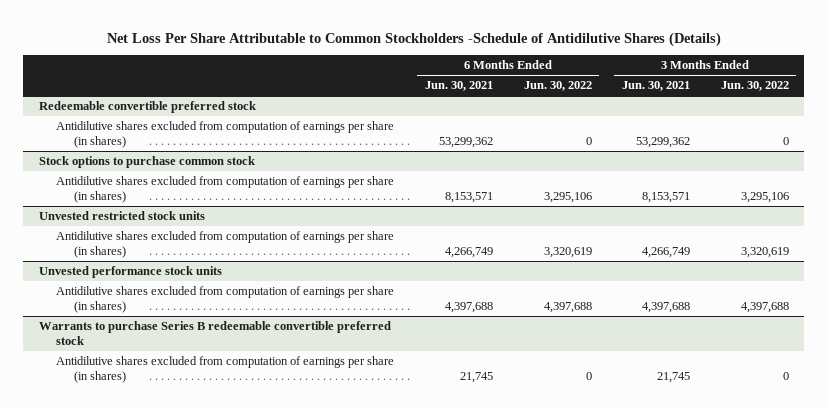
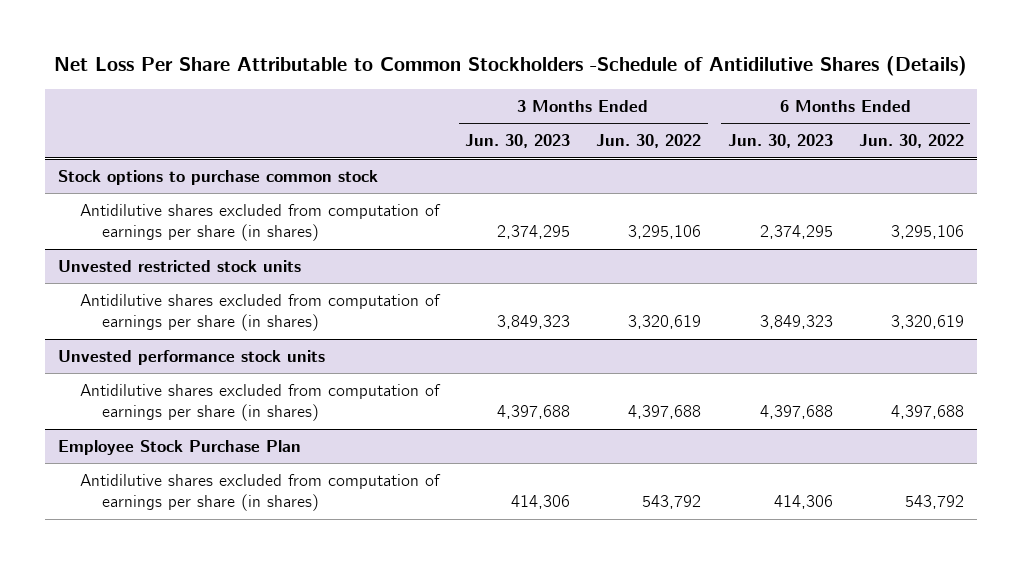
[424,81,493,92] Jun. 30, 2021 -> none
[622,81,691,92] Jun. 30, 2021 -> none
none -> [465,134,571,149] Jun. 30, 2023
none -> [727,134,833,149] Jun. 30, 2023
[38,101,256,114] Redeemable convertible preferred stock -> none
[56,121,395,149] Antidilutive shares excluded from computation of earnings per share (in shares) -> none
[38,321,391,346] Warrants to purchase Series B redeemable convertible preferred stock -> none
none -> [57,440,301,456] Employee Stock Purchase Plan
[585,372,592,381] 0 -> [904,495,964,510] 543,792
[782,372,789,381] 0 -> [642,495,702,510] 543,792

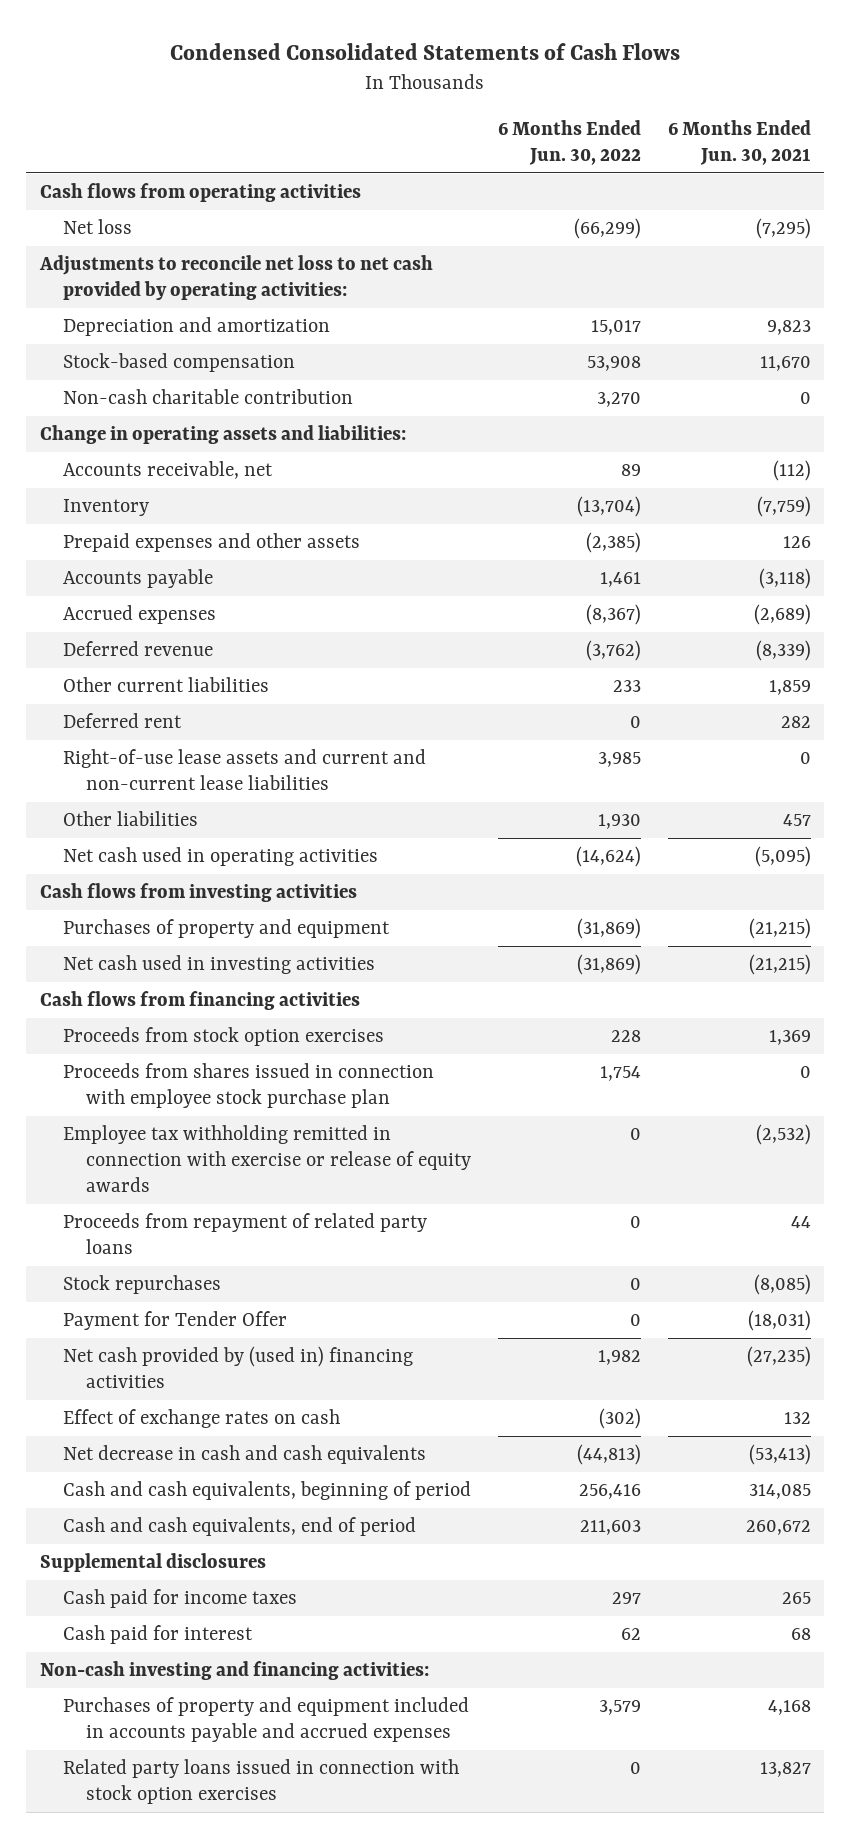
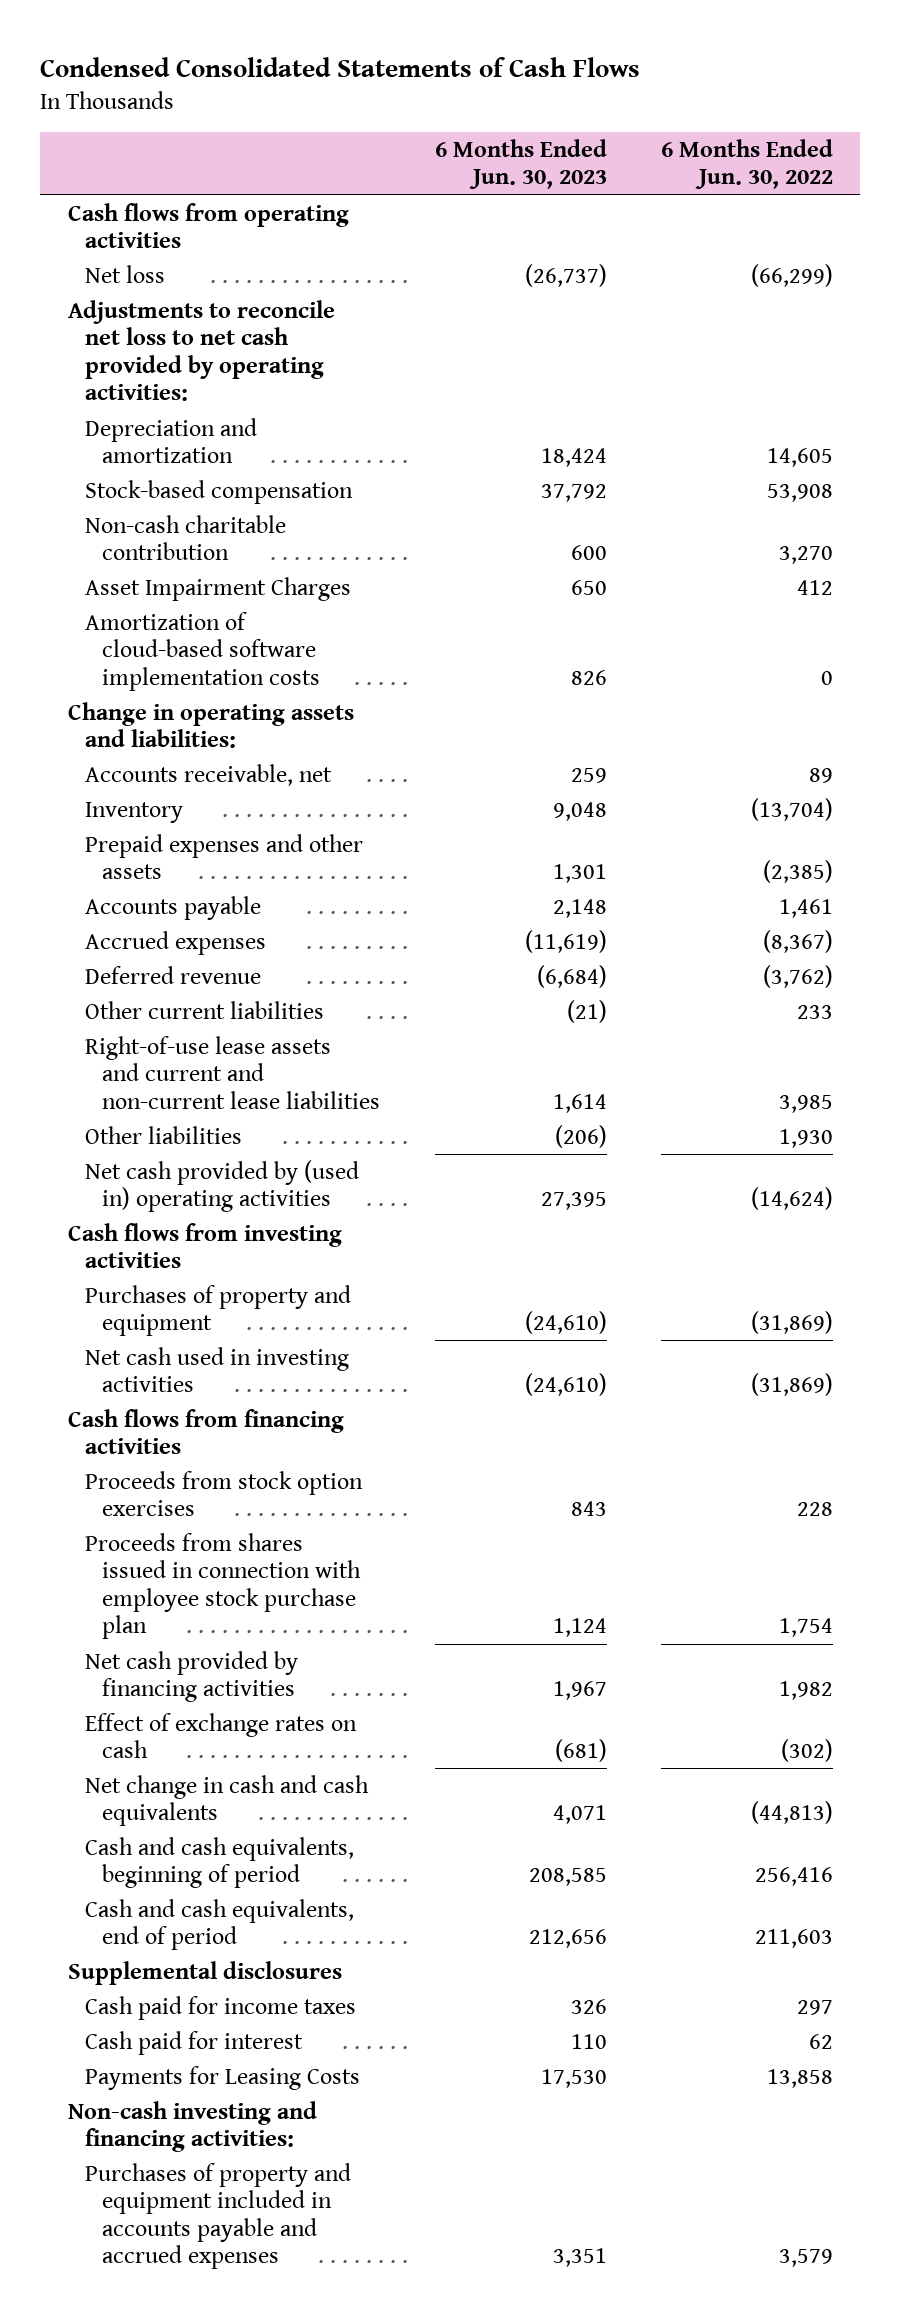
[667,120,811,166] 6 Months Ended Jun. 30, 2021 -> none
none -> [434,138,607,190] 6 Months Ended Jun. 30, 2023
[590,320,641,336] 15,017 -> [766,448,833,468] 14,605
none -> [84,576,351,601] Asset Impairment Charges
none -> [84,611,321,691] Amortization of cloud-based software implementation costs
[63,713,183,729] Deferred rent -> none
[63,847,379,867] Net cash used in operating activities -> [84,1159,359,1213] Net cash provided by (used in) operating activities
[63,1125,472,1193] Employee tax withholding remitted in connection with exercise or release of equity awards -> none
[63,1213,428,1255] Proceeds from repayment of related party loans -> none
[63,1275,222,1295] Stock repurchases -> none
[63,1311,288,1331] Payment for Tender Offer -> none
[63,1346,414,1389] Net cash provided by (used in) financing activities -> [84,1650,298,1703] Net cash provided by financing activities
[63,1445,427,1465] Net decrease in cash and cash equivalents -> [84,1774,369,1827] Net change in cash and cash equivalents
none -> [84,2065,360,2090] Payments for Leasing Costs
[63,1759,460,1805] Related party loans issued in connection with stock option exercises -> none

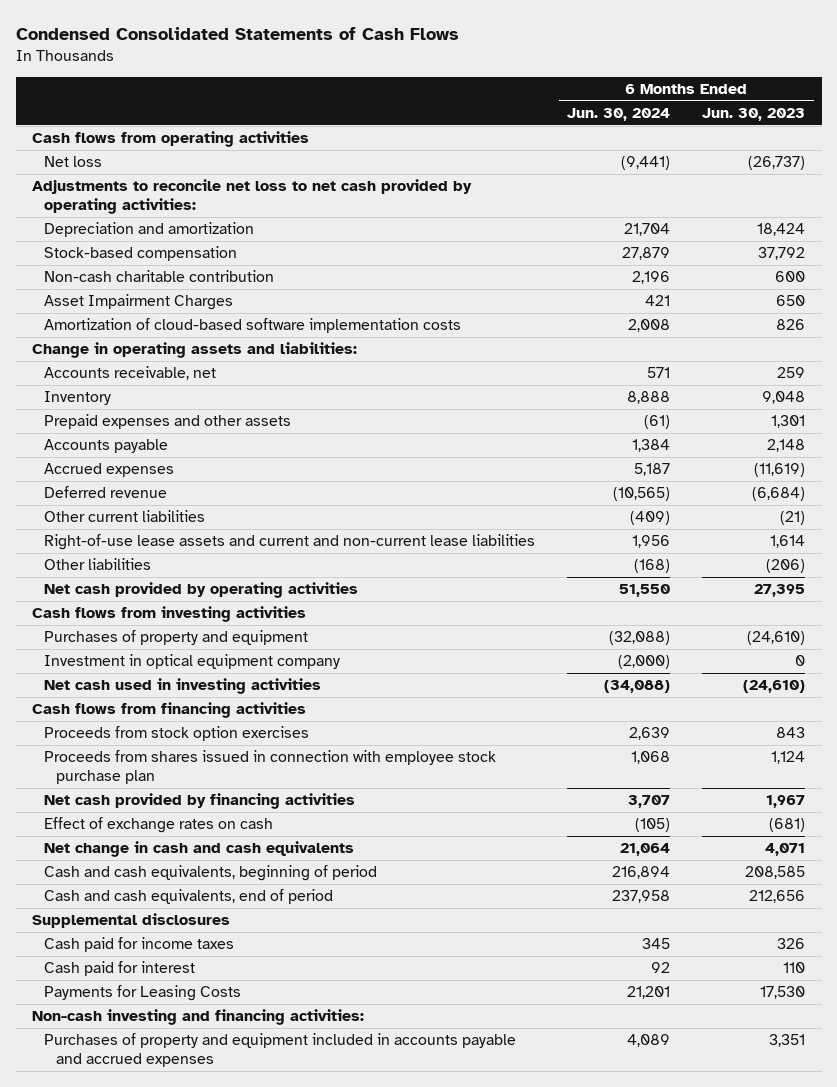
[660,138,833,190] 6 Months Ended Jun. 30, 2022 -> none
none -> [567,107,671,121] Jun. 30, 2024
[84,1159,359,1213] Net cash provided by (used in) operating activities -> [43,582,358,599] Net cash provided by operating activities
none -> [43,654,340,670] Investment in optical equipment company

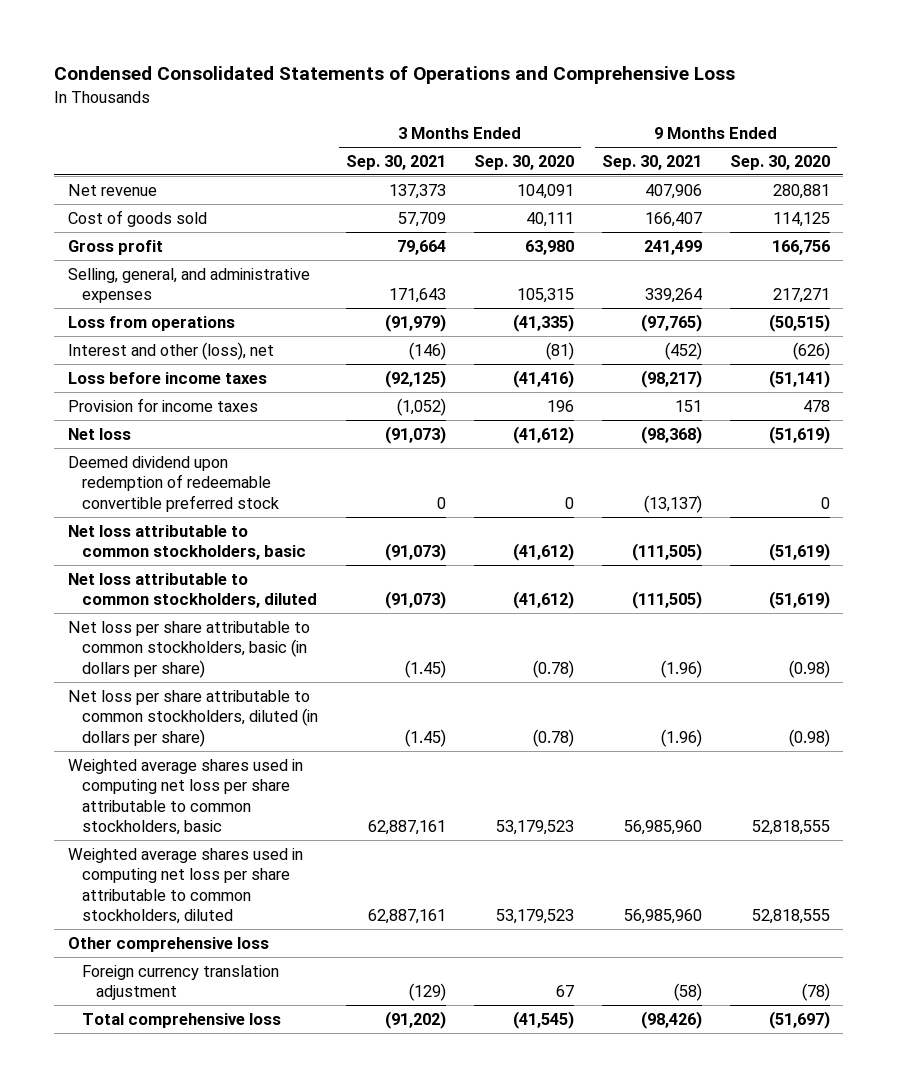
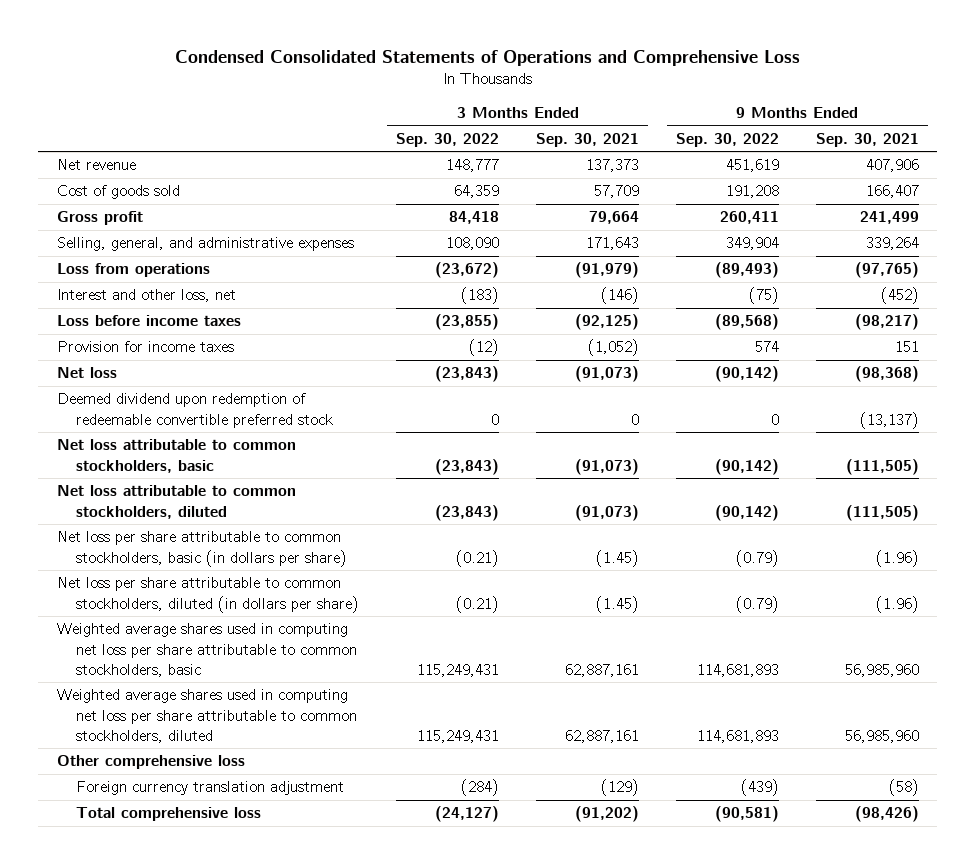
[473,154,574,170] Sep. 30, 2020 -> none
[729,154,830,170] Sep. 30, 2020 -> none
none -> [396,132,500,147] Sep. 30, 2022
none -> [675,132,779,147] Sep. 30, 2022
[68,341,275,360] Interest and other (loss), net -> [56,289,236,303] Interest and other loss, net

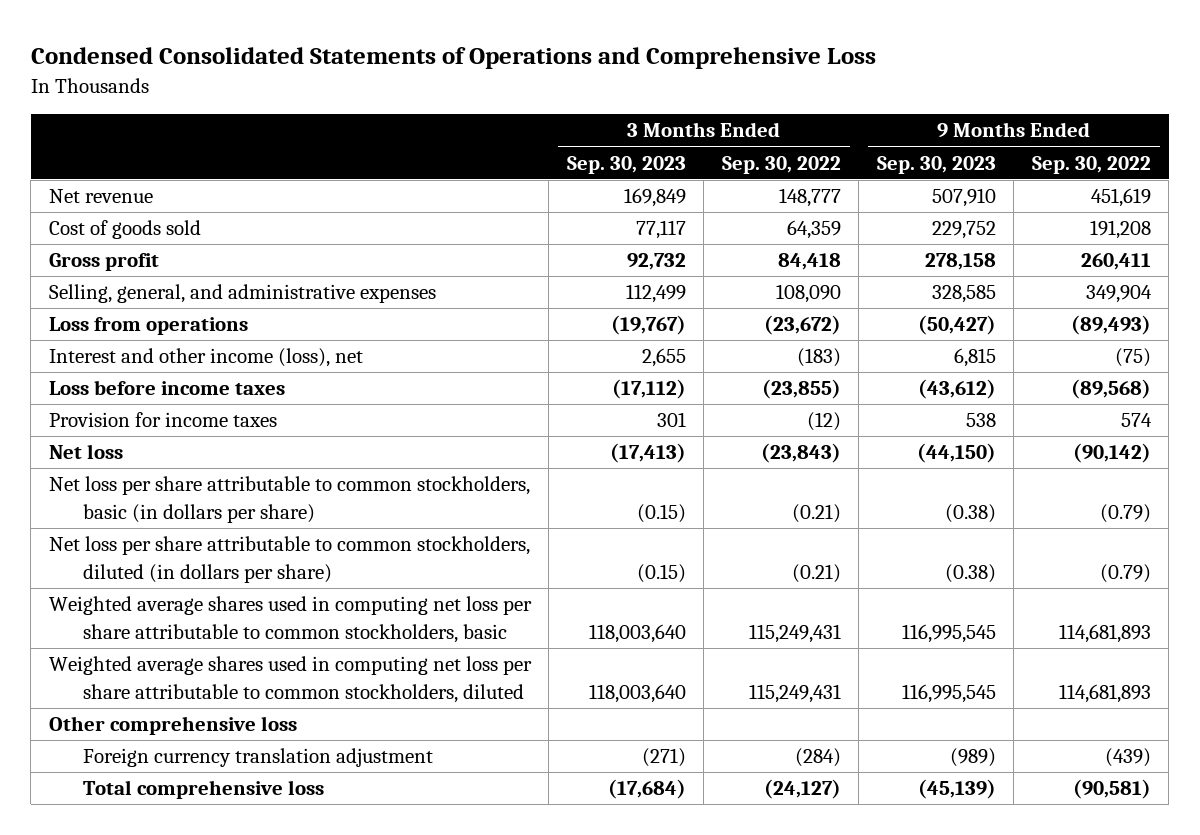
[535,132,639,147] Sep. 30, 2021 -> none
[815,132,919,147] Sep. 30, 2021 -> none
none -> [566,155,686,174] Sep. 30, 2023
none -> [876,155,996,174] Sep. 30, 2023
[56,289,236,303] Interest and other loss, net -> [48,348,363,368] Interest and other income (loss), net
[56,393,334,428] Deemed dividend upon redemption of redeemable convertible preferred stock -> none
[56,439,296,473] Net loss attributable to common stockholders, basic -> none
[56,485,296,519] Net loss attributable to common stockholders, diluted -> none

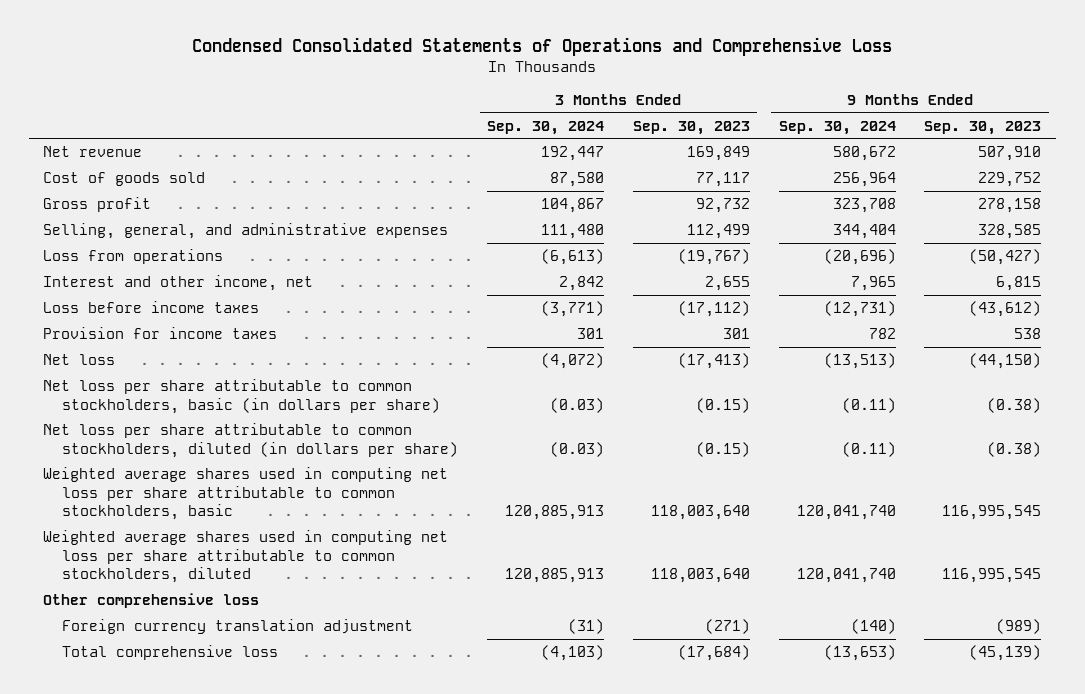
[721,155,841,174] Sep. 30, 2022 -> none
[1031,155,1151,174] Sep. 30, 2022 -> none
none -> [486,120,604,135] Sep. 30, 2024
none -> [778,120,896,135] Sep. 30, 2024
[48,348,363,368] Interest and other income (loss), net -> [43,275,314,292] Interest and other income, net

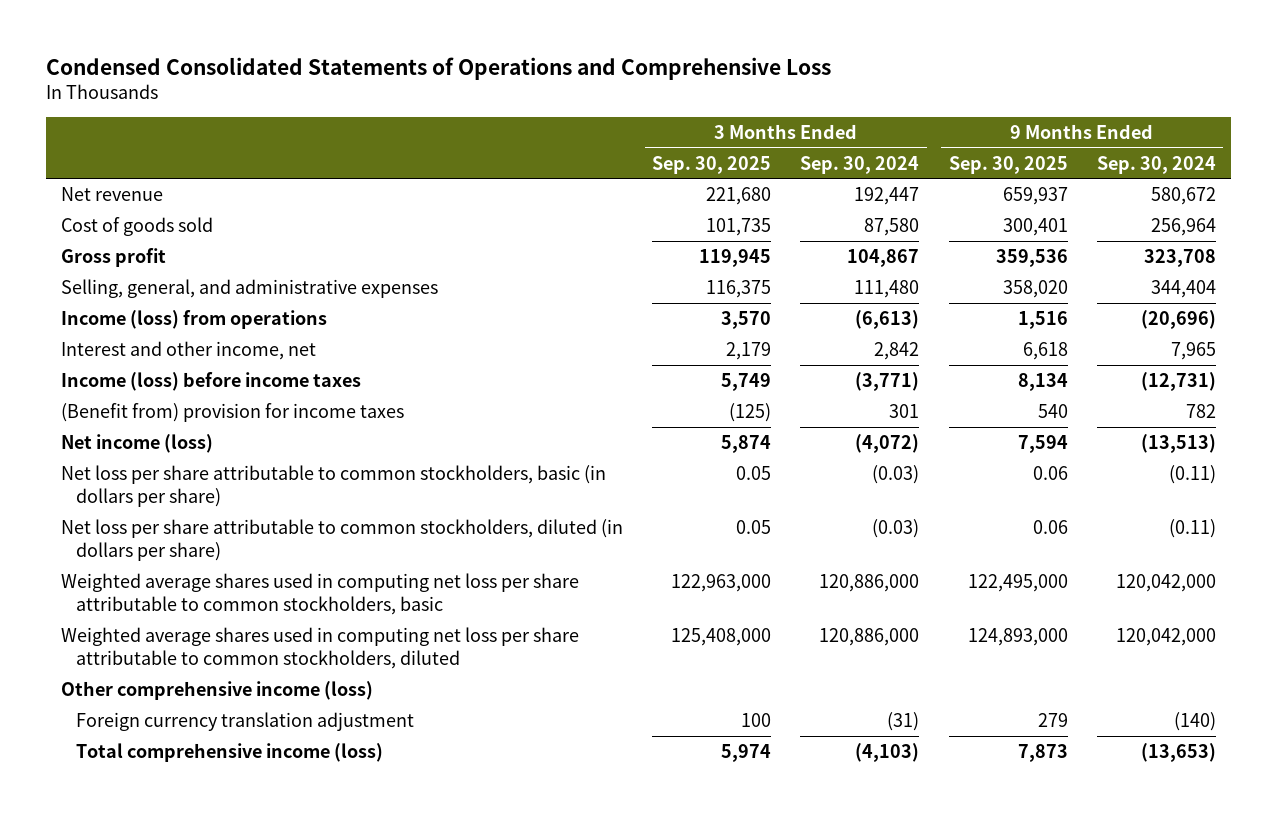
[632,120,750,135] Sep. 30, 2023 -> none
[924,120,1042,135] Sep. 30, 2023 -> none
none -> [652,155,772,174] Sep. 30, 2025
none -> [948,155,1068,174] Sep. 30, 2025
[43,249,224,265] Loss from operations -> [61,309,328,329] Income (loss) from operations
[43,301,260,314] Loss before income taxes -> [61,371,362,391] Income (loss) before income taxes
[43,327,278,340] Provision for income taxes -> [61,402,405,422] (Benefit from) provision for income taxes
[43,354,116,366] Net loss -> [61,433,214,453] Net income (loss)
[504,504,604,520] 120,885,913 -> [819,573,920,592] 120,886,000
[796,504,896,520] 120,041,740 -> [1115,573,1216,592] 120,042,000
[504,567,604,583] 120,885,913 -> [819,627,920,646] 120,886,000
[796,567,896,583] 120,041,740 -> [1115,627,1216,646] 120,042,000
[43,593,260,609] Other comprehensive loss -> [61,680,374,700] Other comprehensive income (loss)
[62,645,279,661] Total comprehensive loss -> [76,742,384,762] Total comprehensive income (loss)

